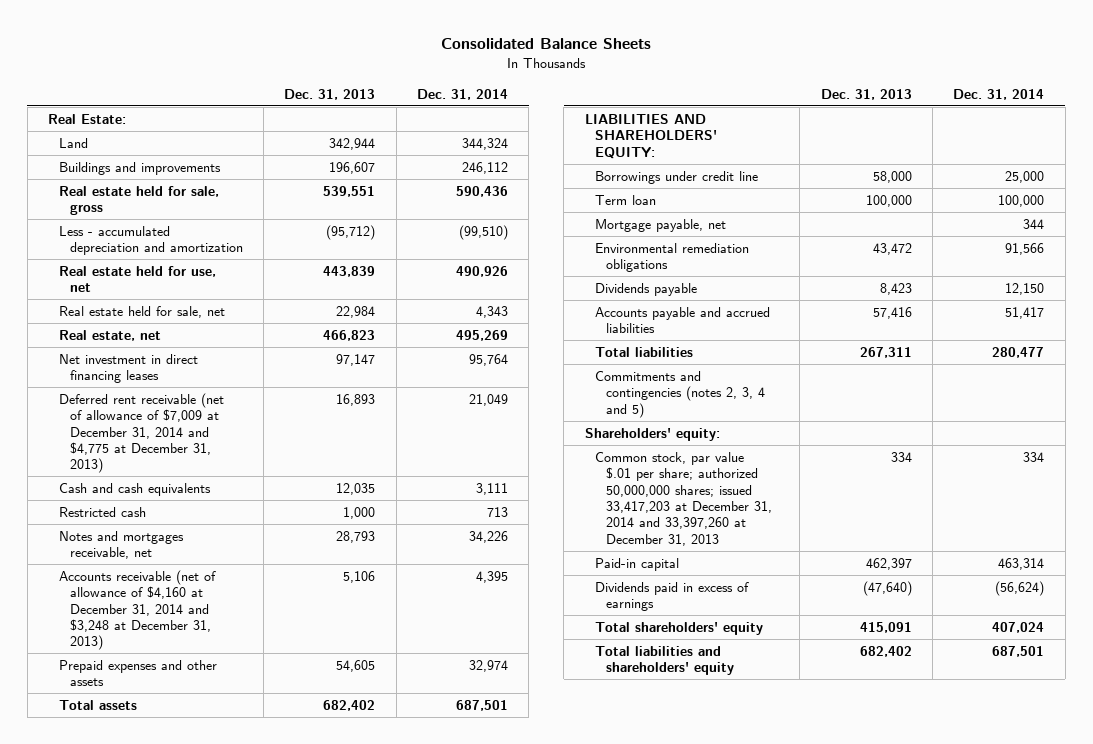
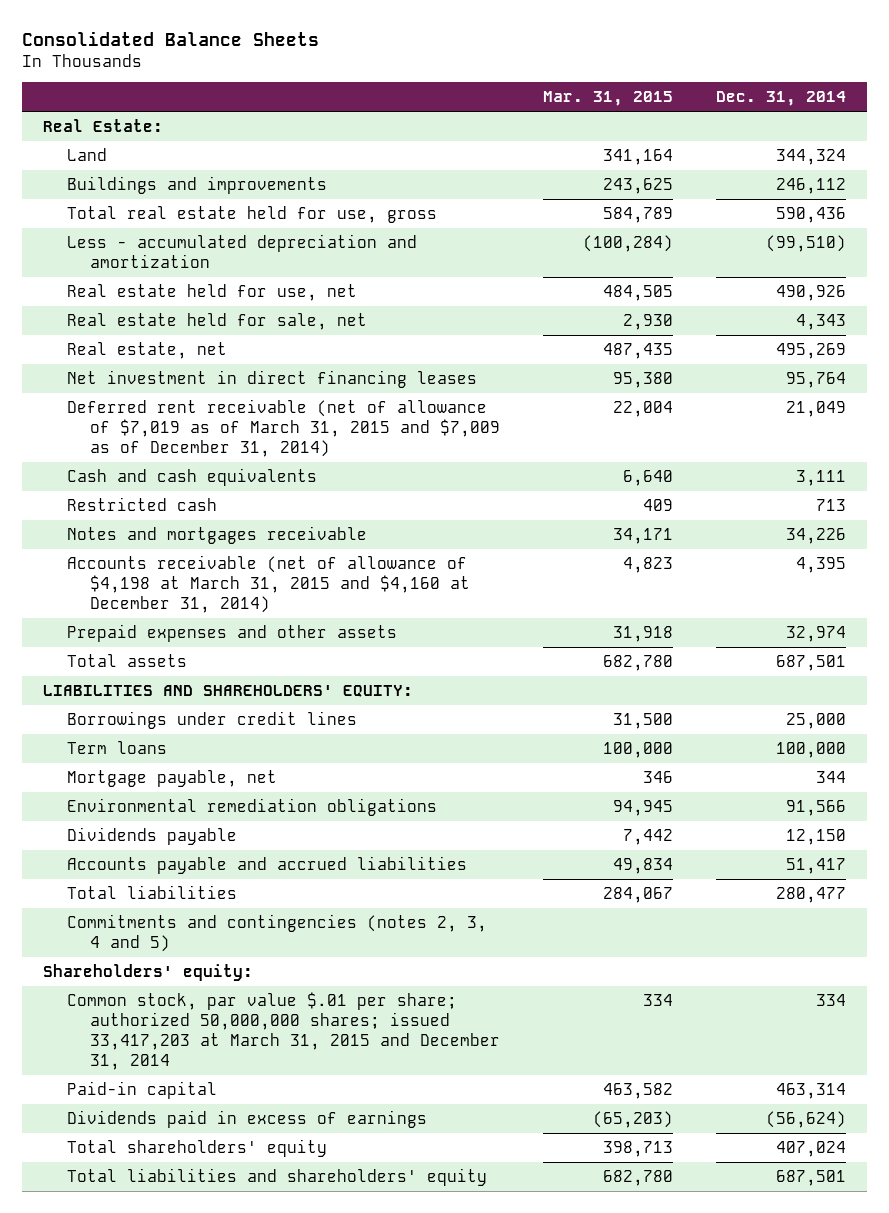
[284,88,376,100] Dec. 31, 2013 -> none
none -> [542,91,673,107] Mar. 31, 2015
[58,185,219,216] Real estate held for sale, gross -> [66,205,437,223] Total real estate held for use, gross
[58,392,224,474] Deferred rent receivable (net of allowance of $7,009 at December 31, 2014 and $4,775 at December 31, 2013) -> [66,398,501,458] Deferred rent receivable (net of allowance of $7,019 as of March 31, 2015 and $7,009 as of December 31, 2014)
[58,530,184,560] Notes and mortgages receivable, net -> [66,525,367,544] Notes and mortgages receivable
[58,569,216,651] Accounts receivable (net of allowance of $4,160 at December 31, 2014 and $3,248 at December 31, 2013) -> [66,554,471,614] Accounts receivable (net of allowance of $4,198 at March 31, 2015 and $4,160 at December 31, 2014)
[595,170,759,184] Borrowings under credit line -> [66,710,357,729] Borrowings under credit lines
[595,194,657,205] Term loan -> [66,740,167,754] Term loans
[595,451,772,546] Common stock, par value $.01 per share; authorized 50,000,000 shares; issued 33,417,203 at December 31, 2014 and 33,397,260 at December 31, 2013 -> [66,991,501,1071] Common stock, par value $.01 per share; authorized 50,000,000 shares; issued 33,417,203 at March 31, 2015 and December 31, 2014

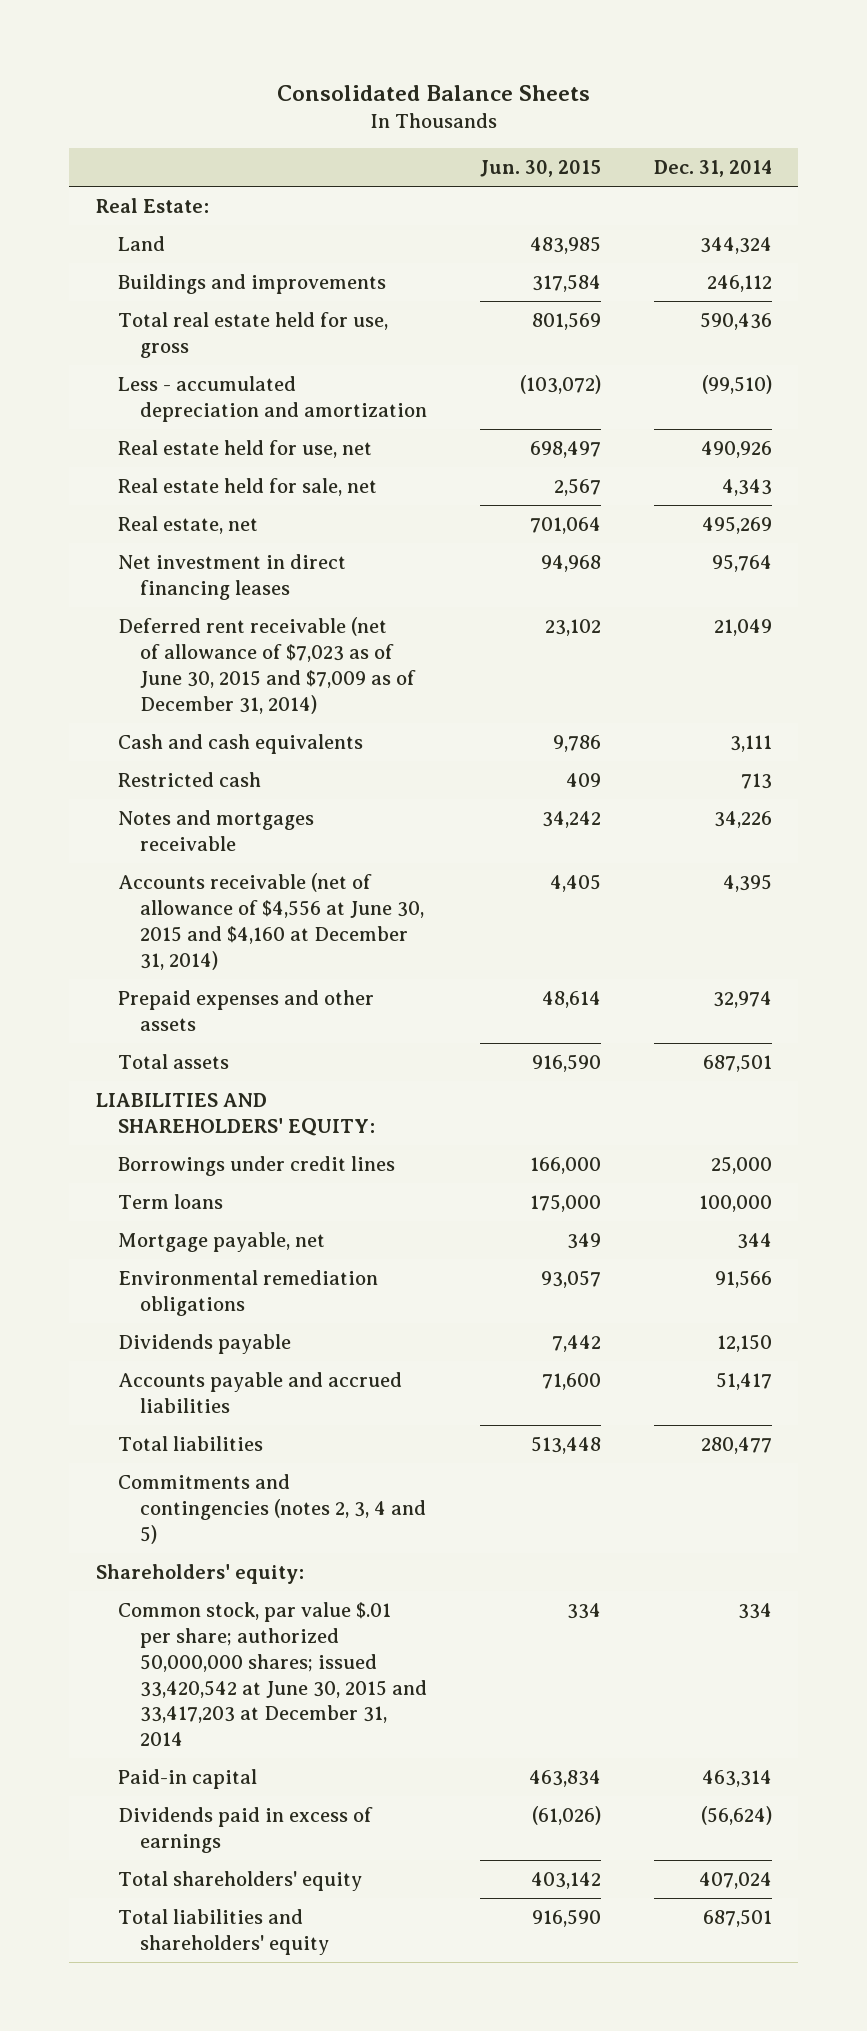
[542,91,673,107] Mar. 31, 2015 -> none
none -> [480,160,602,178] Jun. 30, 2015
[66,398,501,458] Deferred rent receivable (net of allowance of $7,019 as of March 31, 2015 and $7,009 as of December 31, 2014) -> [117,616,417,714] Deferred rent receivable (net of allowance of $7,023 as of June 30, 2015 and $7,009 as of December 31, 2014)
[66,554,471,614] Accounts receivable (net of allowance of $4,198 at March 31, 2015 and $4,160 at December 31, 2014) -> [117,872,425,970] Accounts receivable (net of allowance of $4,556 at June 30, 2015 and $4,160 at December 31, 2014)
[66,991,501,1071] Common stock, par value $.01 per share; authorized 50,000,000 shares; issued 33,417,203 at March 31, 2015 and December 31, 2014 -> [117,1601,428,1747] Common stock, par value $.01 per share; authorized 50,000,000 shares; issued 33,420,542 at June 30, 2015 and 33,417,203 at December 31, 2014

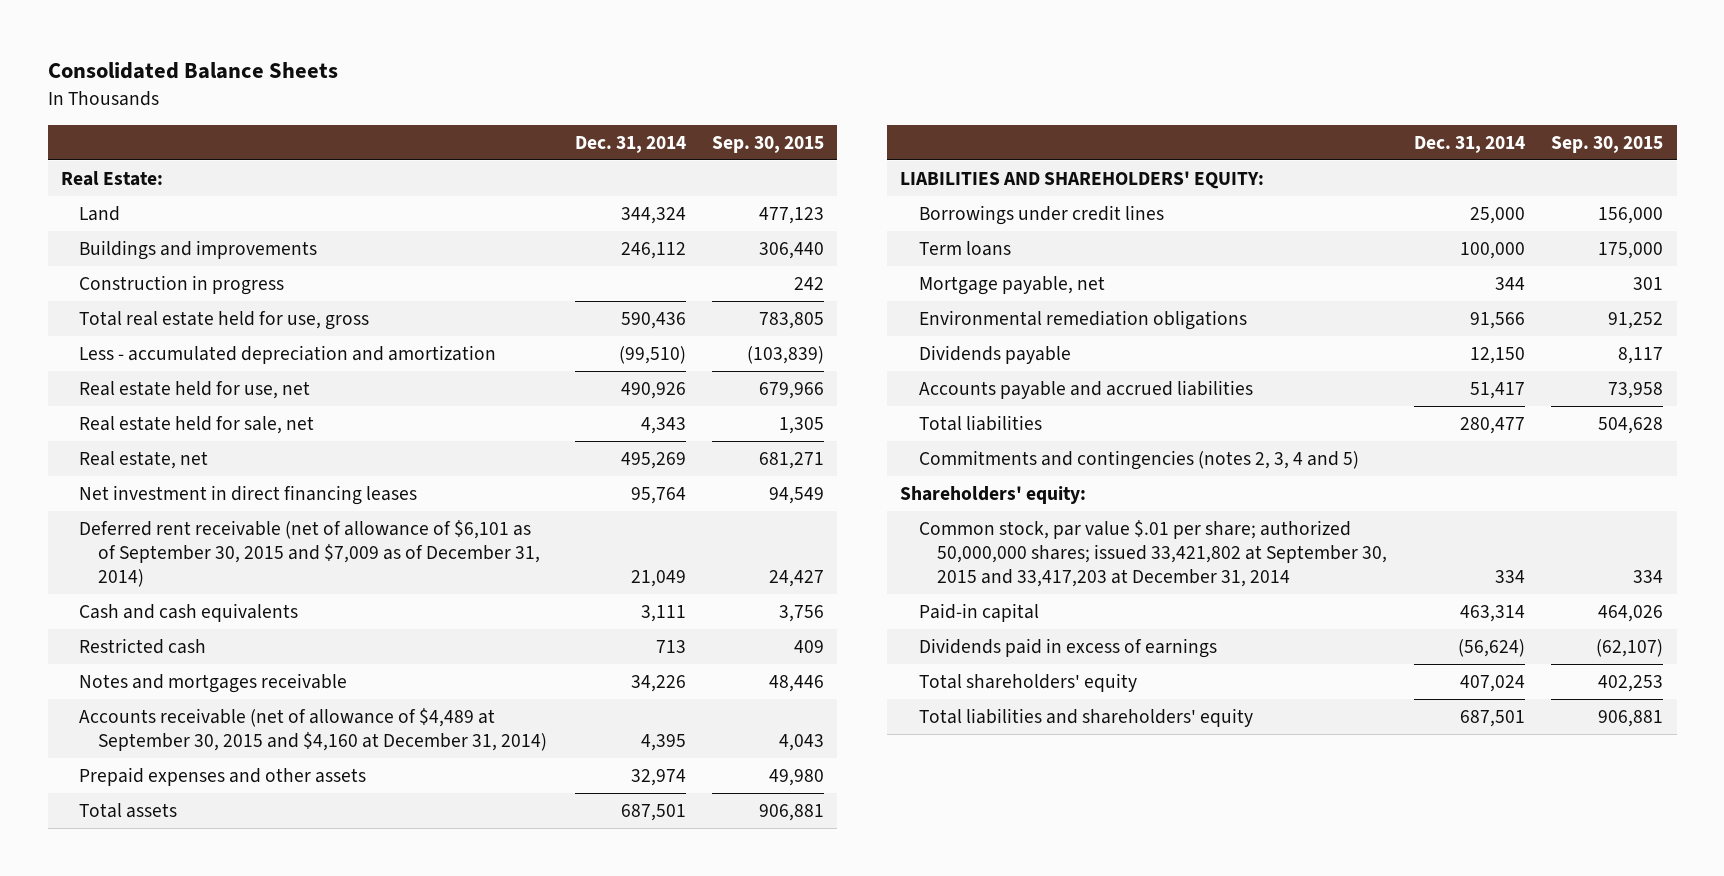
[480,160,602,178] Jun. 30, 2015 -> none
none -> [712,135,825,153] Sep. 30, 2015
none -> [79,274,285,295] Construction in progress
[117,616,417,714] Deferred rent receivable (net of allowance of $7,023 as of June 30, 2015 and $7,009 as of December 31, 2014) -> [79,519,540,588] Deferred rent receivable (net of allowance of $6,101 as of September 30, 2015 and $7,009 as of December 31, 2014)
[117,872,425,970] Accounts receivable (net of allowance of $4,556 at June 30, 2015 and $4,160 at December 31, 2014) -> [79,707,547,752] Accounts receivable (net of allowance of $4,489 at September 30, 2015 and $4,160 at December 31, 2014)
[117,1601,428,1747] Common stock, par value $.01 per share; authorized 50,000,000 shares; issued 33,420,542 at June 30, 2015 and 33,417,203 at December 31, 2014 -> [918,519,1388,588] Common stock, par value $.01 per share; authorized 50,000,000 shares; issued 33,421,802 at September 30, 2015 and 33,417,203 at December 31, 2014

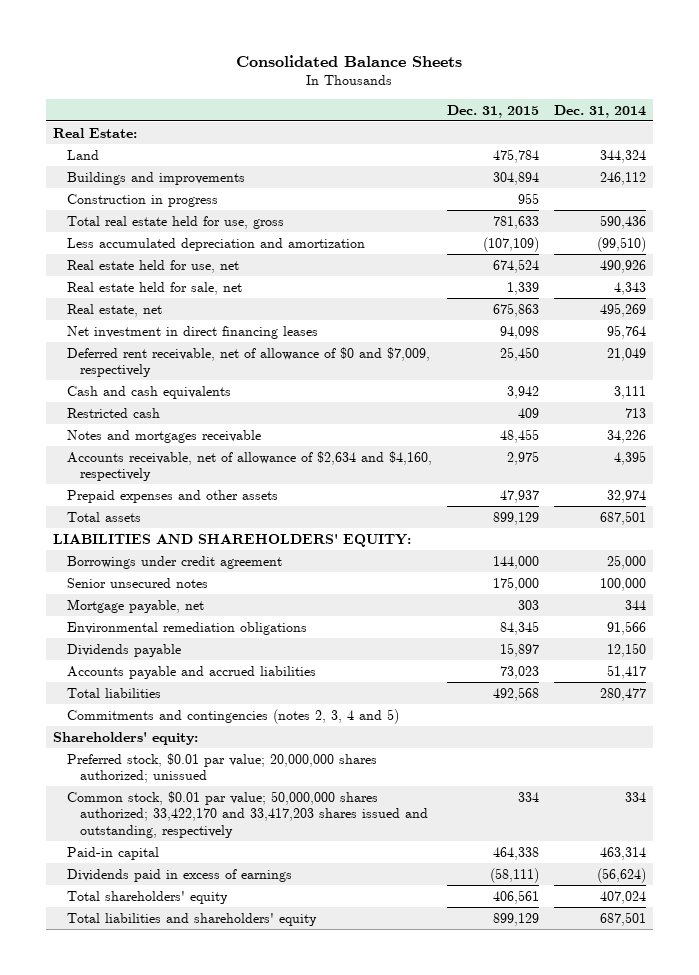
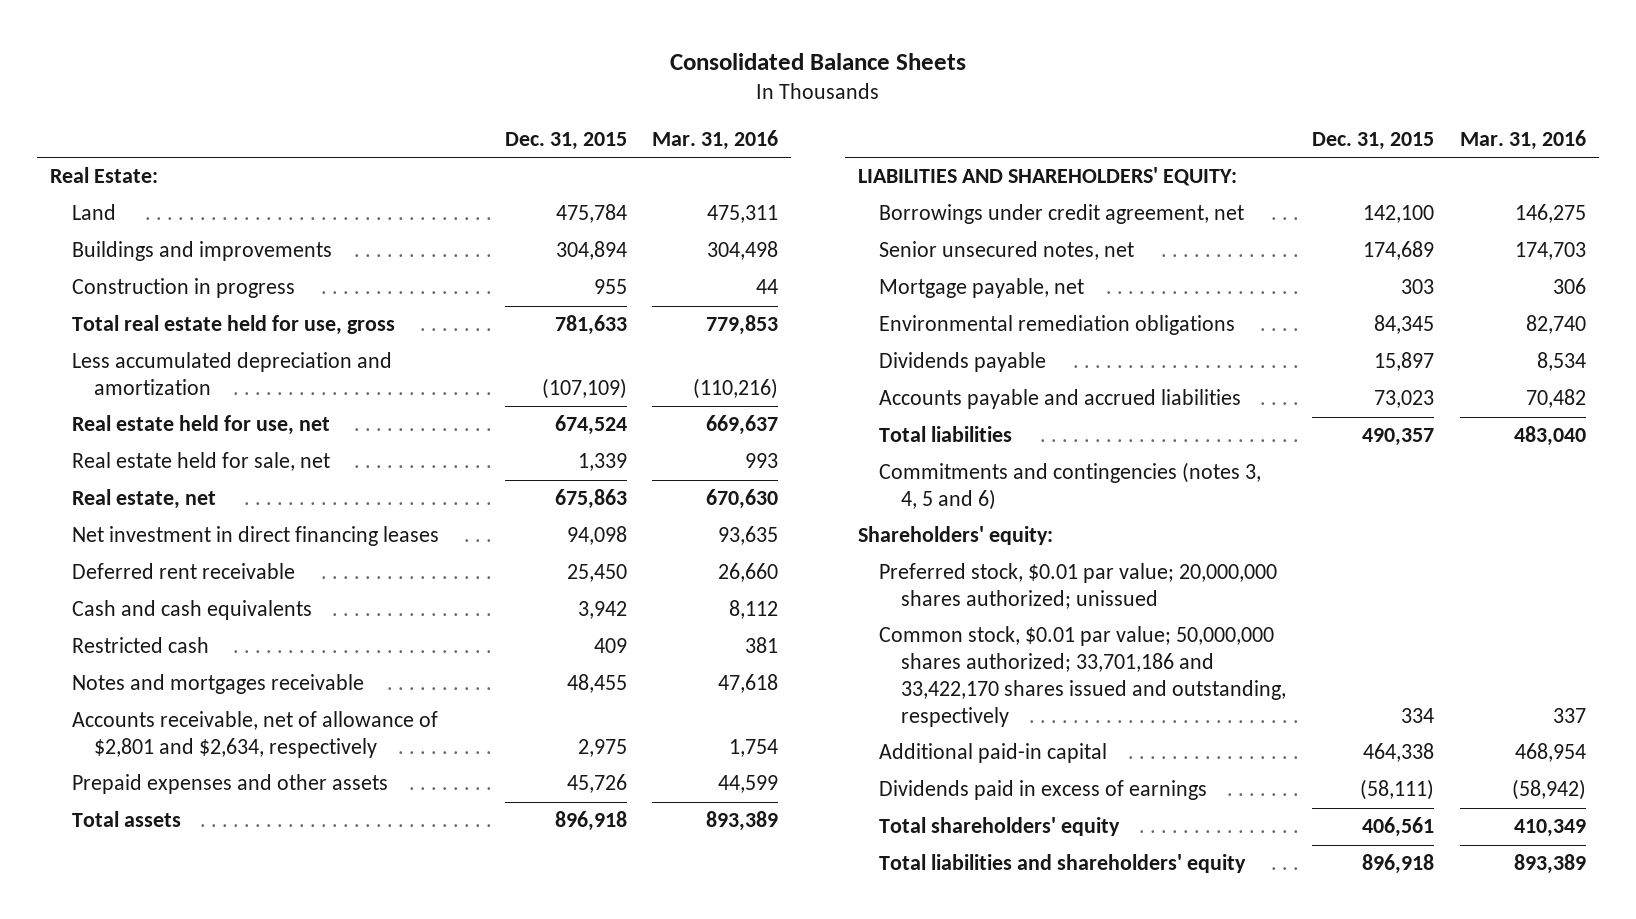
[553,104,646,118] Dec. 31, 2014 -> none
none -> [652,129,779,150] Mar. 31, 2016
[66,346,430,378] Deferred rent receivable, net of allowance of $0 and $7,009, respectively -> [71,563,295,580] Deferred rent receivable
[66,450,432,482] Accounts receivable, net of allowance of $2,634 and $4,160, respectively -> [71,711,438,759] Accounts receivable, net of allowance of $2,801 and $2,634, respectively
[499,489,539,503] 47,937 -> [566,774,627,794] 45,726
[492,511,539,525] 899,129 -> [554,811,627,832] 896,918
[66,555,282,569] Borrowings under credit agreement -> [879,204,1245,225] Borrowings under credit agreement, net
[492,555,539,569] 144,000 -> [1362,205,1434,224] 142,100
[66,577,208,588] Senior unsecured notes -> [879,241,1135,261] Senior unsecured notes, net
[492,576,539,591] 175,000 -> [1362,241,1434,261] 174,689
[492,686,539,701] 492,568 -> [1361,428,1434,447] 490,357
[66,708,399,724] Commitments and contingencies (notes 2, 3, 4 and 5) -> [879,462,1262,511] Commitments and contingencies (notes 3, 4, 5 and 6)
[66,790,429,838] Common stock, $0.01 par value; 50,000,000 shares authorized; 33,422,170 and 33,417,203 shares issued and outstanding, respectively -> [879,626,1286,727] Common stock, $0.01 par value; 50,000,000 shares authorized; 33,701,186 and 33,422,170 shares issued and outstanding, respectively
[66,846,159,860] Paid-in capital -> [879,743,1108,764] Additional paid-in capital
[492,912,539,926] 899,129 -> [1361,854,1434,875] 896,918

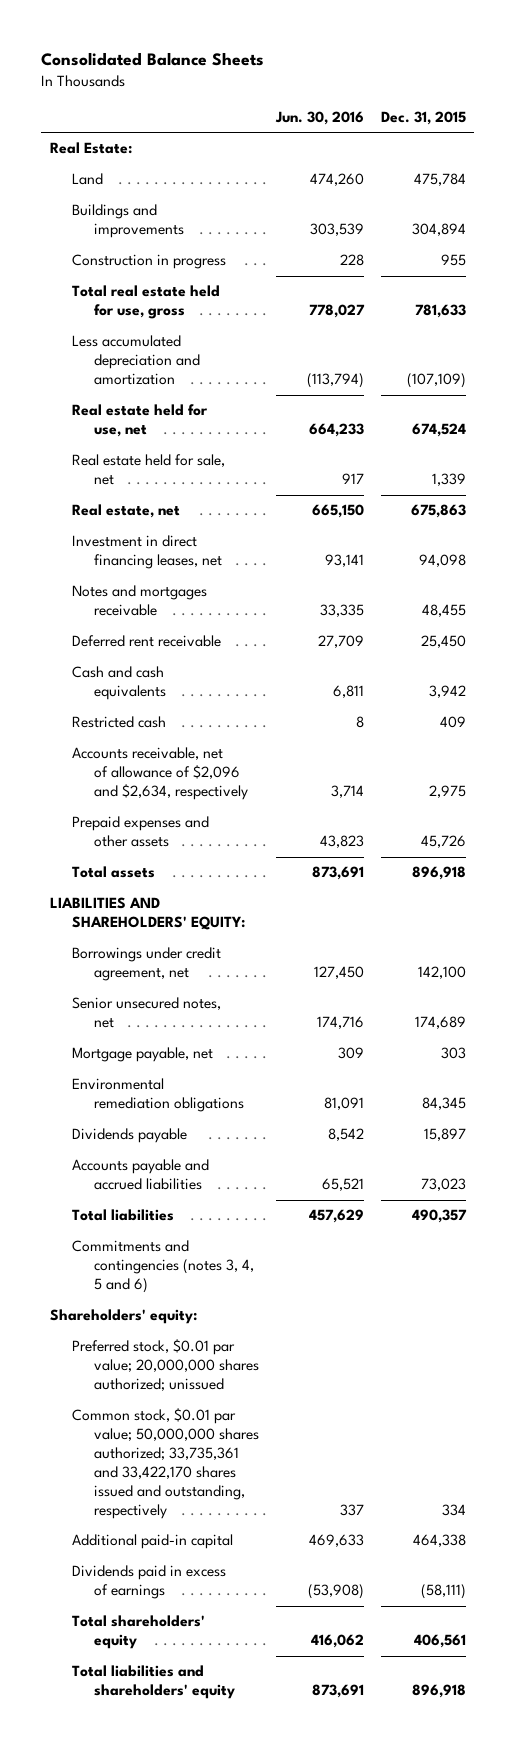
[652,129,779,150] Mar. 31, 2016 -> none
none -> [274,111,364,126] Jun. 30, 2016
[71,526,439,547] Net investment in direct financing leases -> [71,535,222,570] Investment in direct financing leases, net
[71,674,364,695] Notes and mortgages receivable -> [71,585,207,617] Notes and mortgages receivable
[71,711,438,759] Accounts receivable, net of allowance of $2,801 and $2,634, respectively -> [71,747,248,801] Accounts receivable, net of allowance of $2,096 and $2,634, respectively
[879,626,1286,727] Common stock, $0.01 par value; 50,000,000 shares authorized; 33,701,186 and 33,422,170 shares issued and outstanding, respectively -> [71,1408,259,1520] Common stock, $0.01 par value; 50,000,000 shares authorized; 33,735,361 and 33,422,170 shares issued and outstanding, respectively

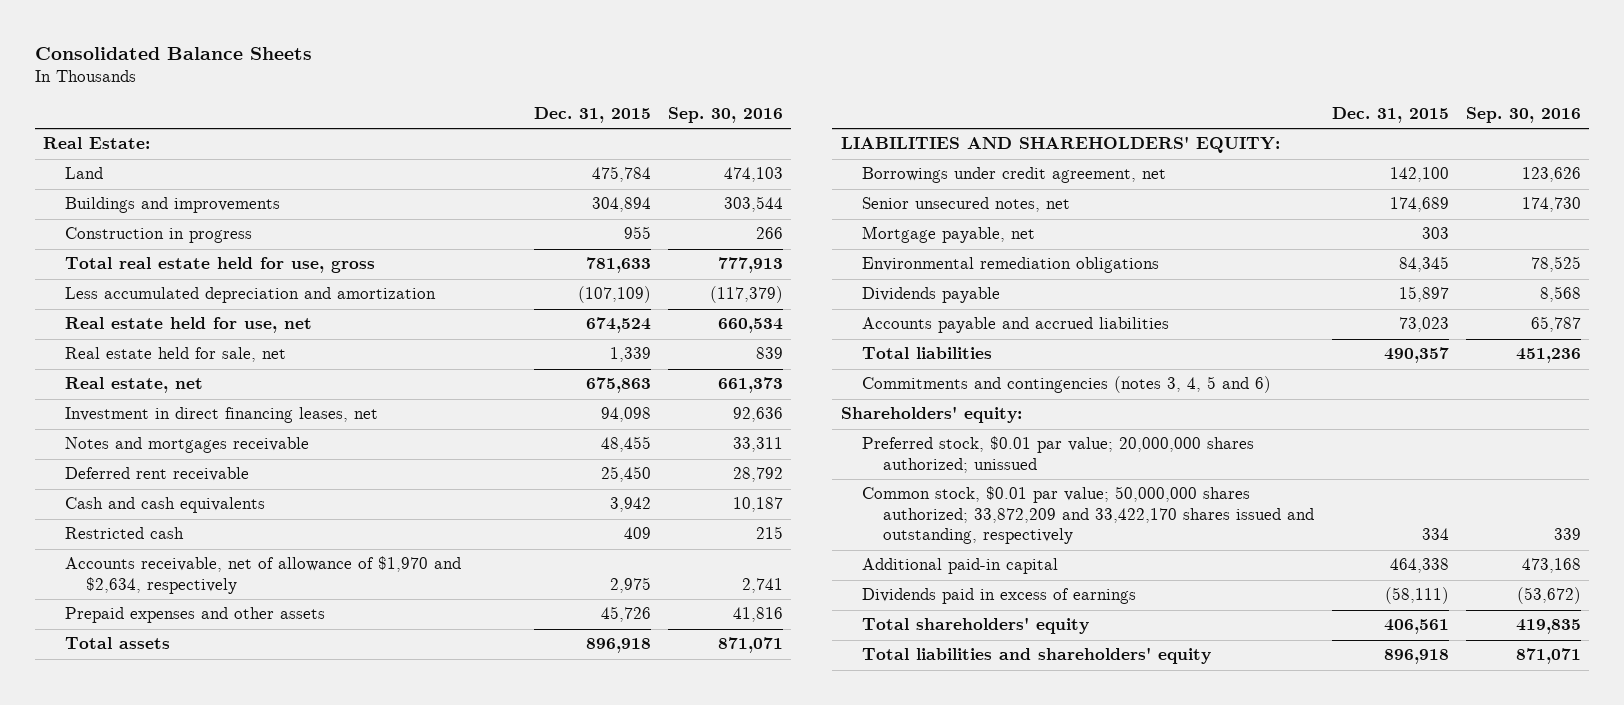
[274,111,364,126] Jun. 30, 2016 -> none
none -> [667,107,783,124] Sep. 30, 2016
[71,747,248,801] Accounts receivable, net of allowance of $2,096 and $2,634, respectively -> [64,556,461,594] Accounts receivable, net of allowance of $1,970 and $2,634, respectively
[71,1408,259,1520] Common stock, $0.01 par value; 50,000,000 shares authorized; 33,735,361 and 33,422,170 shares issued and outstanding, respectively -> [862,486,1315,545] Common stock, $0.01 par value; 50,000,000 shares authorized; 33,872,209 and 33,422,170 shares issued and outstanding, respectively

